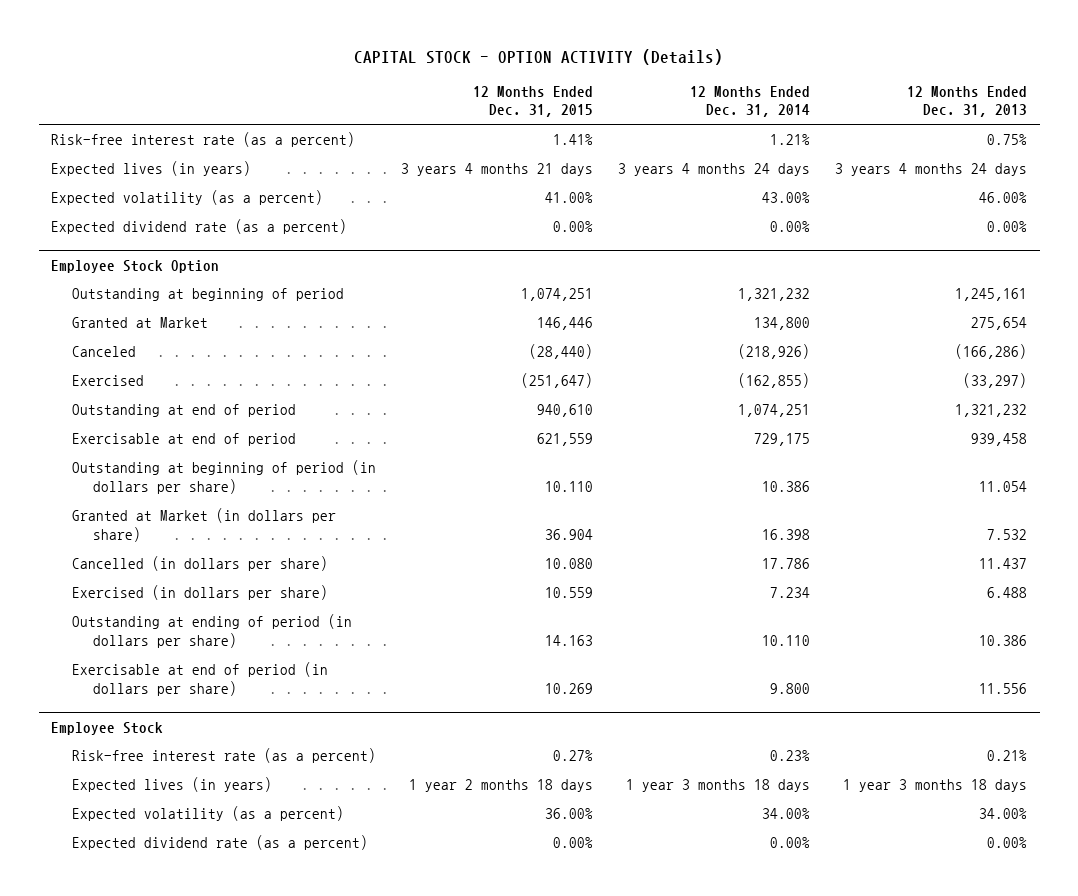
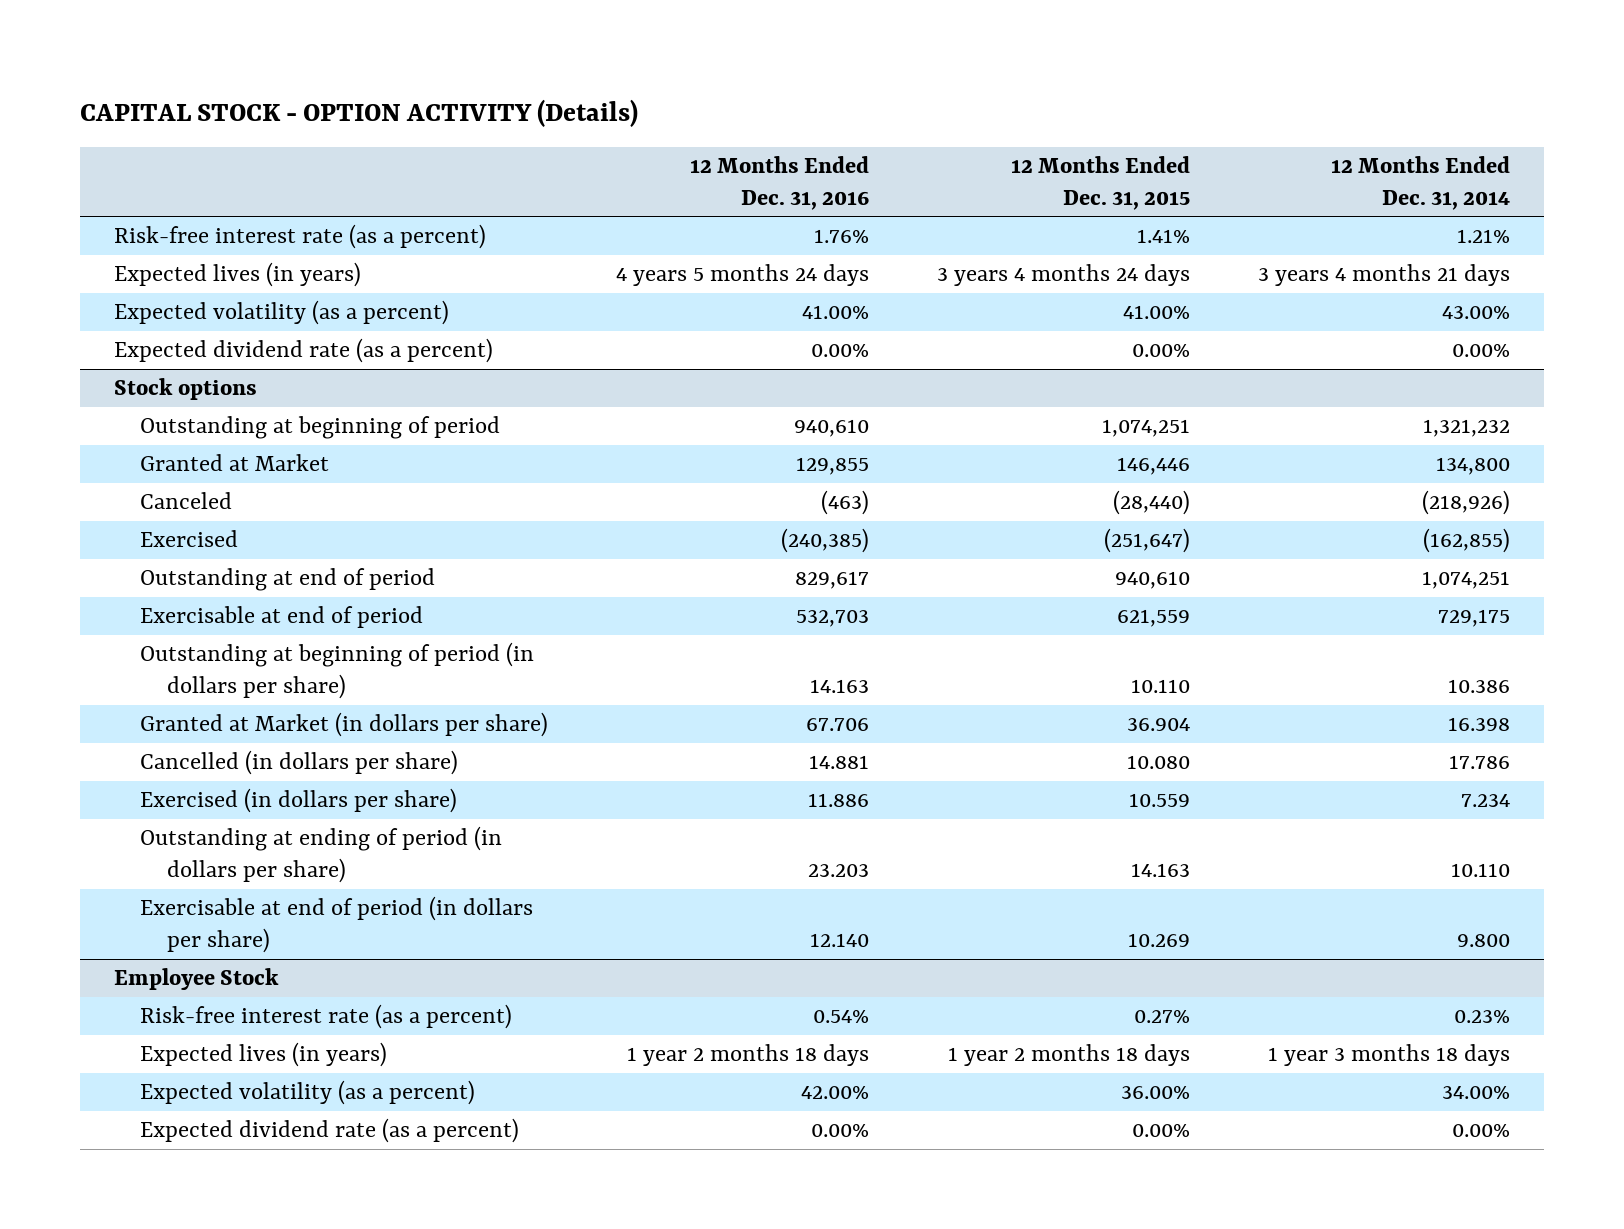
[907,85,1028,118] 12 Months Ended Dec. 31, 2013 -> none
none -> [690,156,870,210] 12 Months Ended Dec. 31, 2016
[401,163,594,177] 3 years 4 months 21 days -> [937,264,1191,287] 3 years 4 months 24 days
[618,163,811,177] 3 years 4 months 24 days -> [1258,264,1511,287] 3 years 4 months 21 days
[51,259,220,273] Employee Stock Option -> [113,378,257,401] Stock options

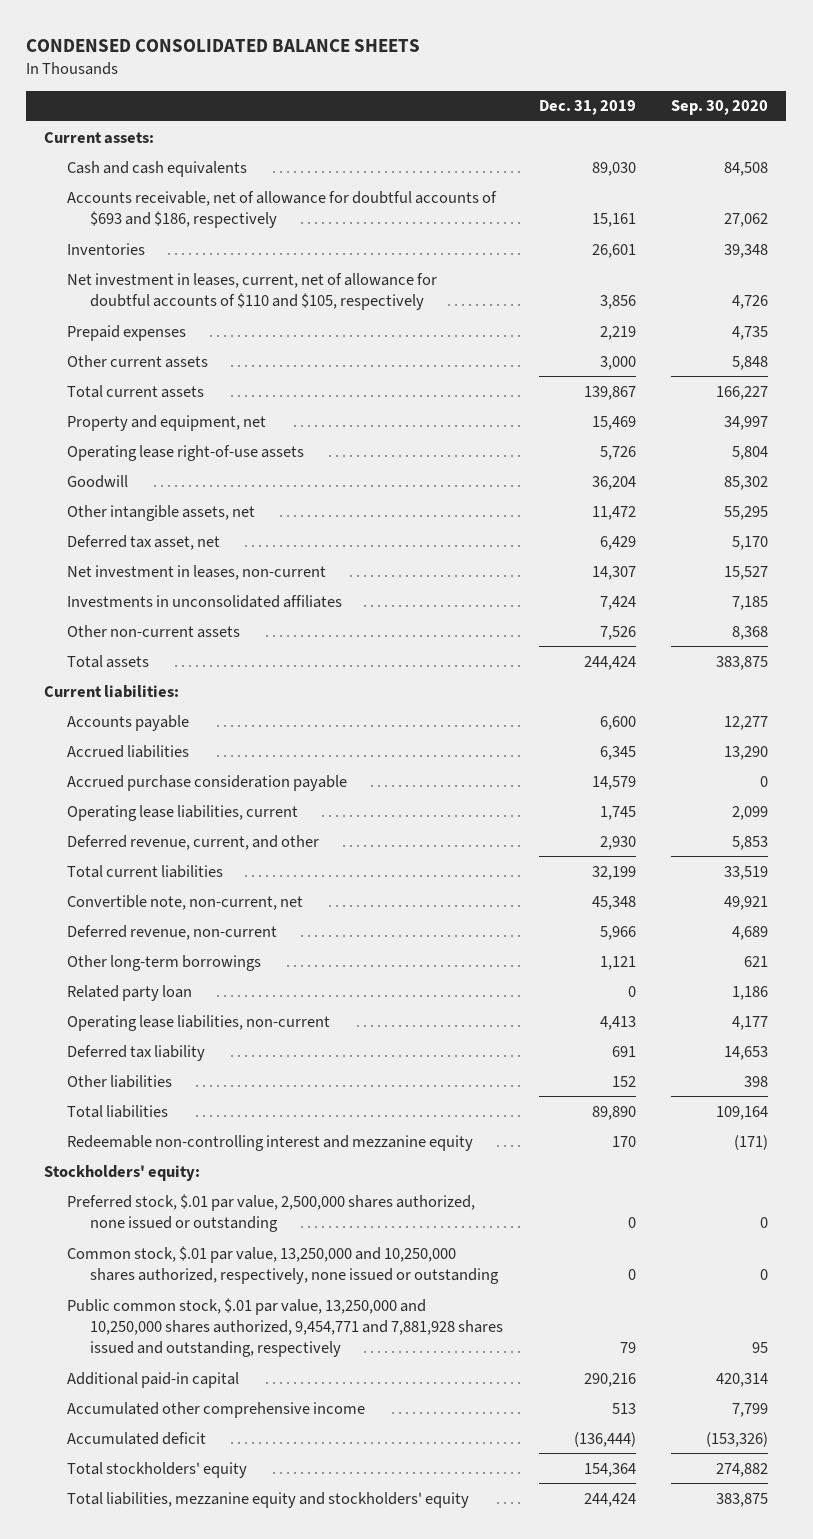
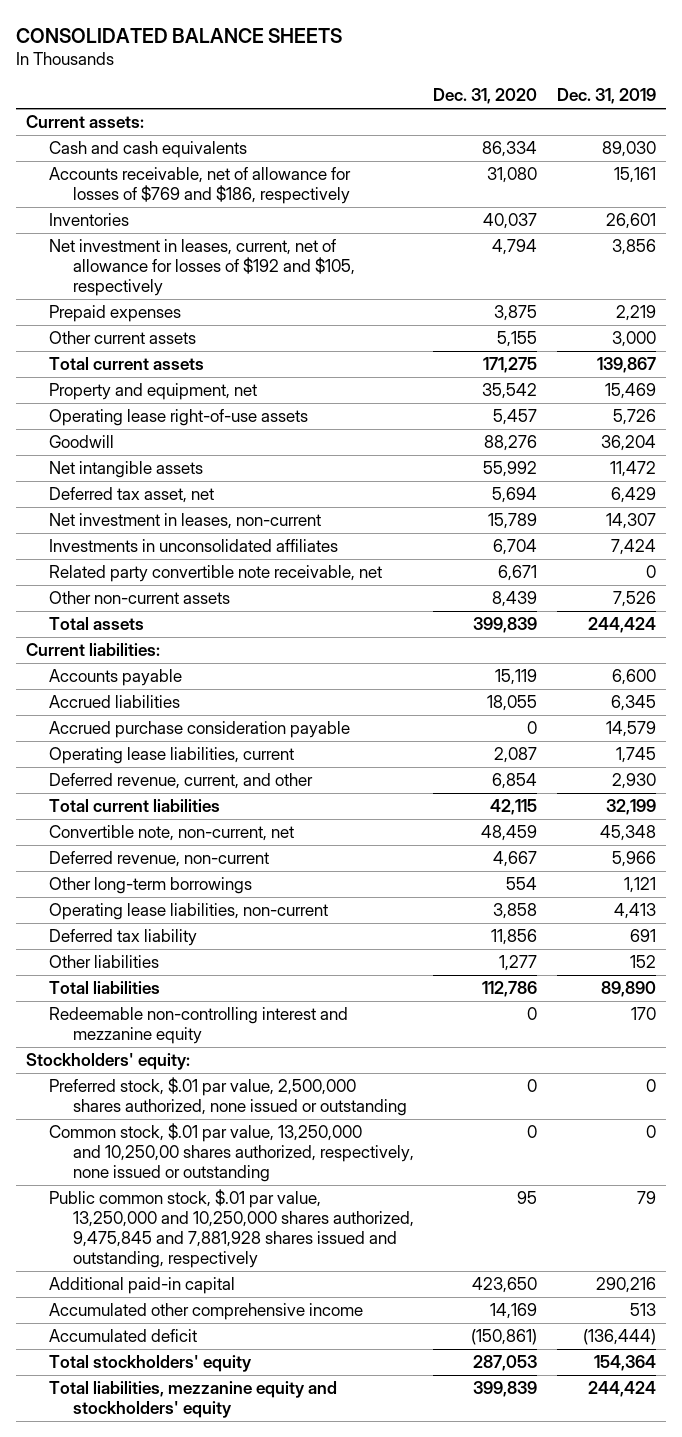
[26,38,421,52] CONDENSED CONSOLIDATED BALANCE SHEETS -> [16,27,343,43] CONSOLIDATED BALANCE SHEETS
[671,100,769,116] Sep. 30, 2020 -> none
none -> [433,88,538,105] Dec. 31, 2020
[67,190,498,228] Accounts receivable, net of allowance for doubtful accounts of $693 and $186, respectively -> [49,166,352,205] Accounts receivable, net of allowance for losses of $769 and $186, respectively
[67,272,438,310] Net investment in leases, current, net of allowance for doubtful accounts of $110 and $105, respectively -> [49,238,355,297] Net investment in leases, current, net of allowance for losses of $192 and $105, respectively
[67,504,256,521] Other intangible assets, net -> [49,460,204,478] Net intangible assets
none -> [49,564,383,582] Related party convertible note receivable, net
[67,984,193,1001] Related party loan -> none
[67,1245,500,1284] Common stock, $.01 par value, 13,250,000 and 10,250,000 shares authorized, respectively, none issued or outstanding -> [49,1122,414,1183] Common stock, $.01 par value, 13,250,000 and 10,250,00 shares authorized, respectively, none issued or outstanding
[67,1297,504,1358] Public common stock, $.01 par value, 13,250,000 and 10,250,000 shares authorized, 9,454,771 and 7,881,928 shares issued and outstanding, respectively -> [49,1188,414,1269] Public common stock, $.01 par value, 13,250,000 and 10,250,000 shares authorized, 9,475,845 and 7,881,928 shares issued and outstanding, respectively

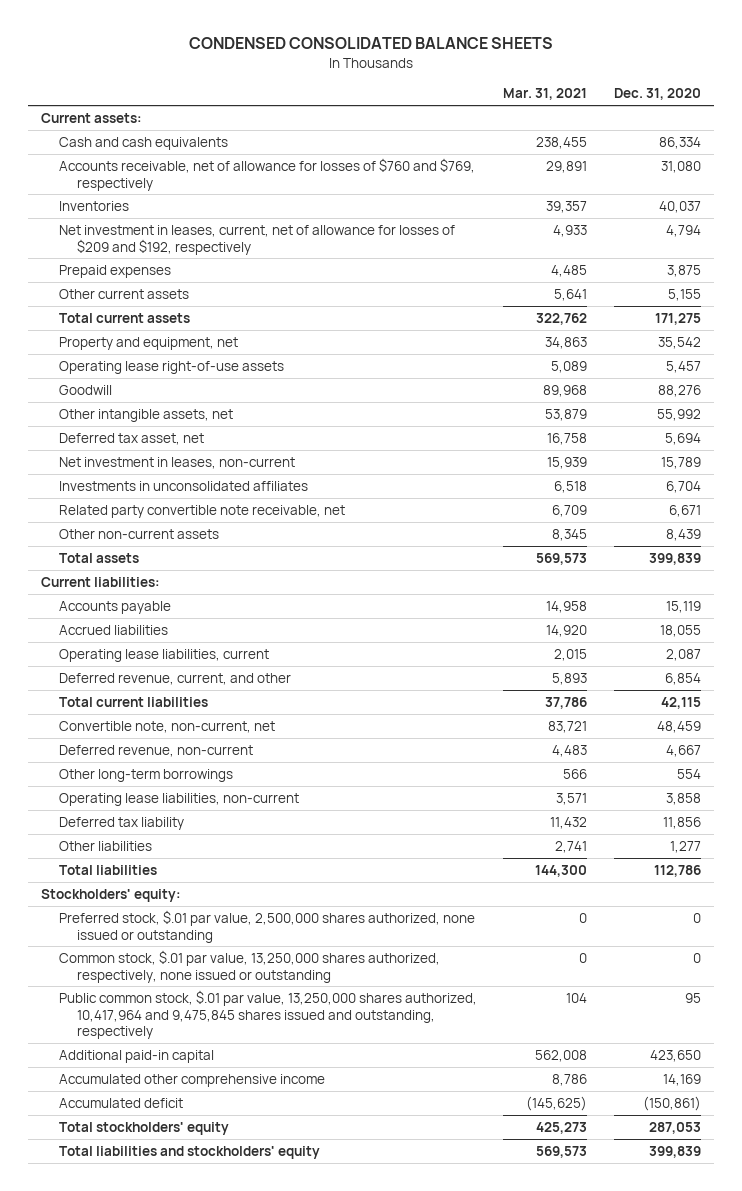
[16,27,343,43] CONSOLIDATED BALANCE SHEETS -> [189,37,554,50] CONDENSED CONSOLIDATED BALANCE SHEETS
[557,88,657,105] Dec. 31, 2019 -> none
none -> [503,88,588,101] Mar. 31, 2021
[49,166,352,205] Accounts receivable, net of allowance for losses of $769 and $186, respectively -> [58,157,475,191] Accounts receivable, net of allowance for losses of $760 and $769, respectively
[49,238,355,297] Net investment in leases, current, net of allowance for losses of $192 and $105, respectively -> [58,224,455,255] Net investment in leases, current, net of allowance for losses of $209 and $192, respectively
[49,460,204,478] Net intangible assets -> [58,408,233,422] Other intangible assets, net
[49,720,351,738] Accrued purchase consideration payable -> none
[49,1006,349,1045] Redeemable non-controlling interest and mezzanine equity -> none
[49,1122,414,1183] Common stock, $.01 par value, 13,250,000 and 10,250,00 shares authorized, respectively, none issued or outstanding -> [58,949,440,983] Common stock, $.01 par value, 13,250,000 shares authorized, respectively, none issued or outstanding
[49,1188,414,1269] Public common stock, $.01 par value, 13,250,000 and 10,250,000 shares authorized, 9,475,845 and 7,881,928 shares issued and outstanding, respectively -> [58,989,477,1040] Public common stock, $.01 par value, 13,250,000 shares authorized, 10,417,964 and 9,475,845 shares issued and outstanding, respectively
[49,1380,338,1419] Total liabilities, mezzanine equity and stockholders' equity -> [58,1145,320,1159] Total liabilities and stockholders' equity

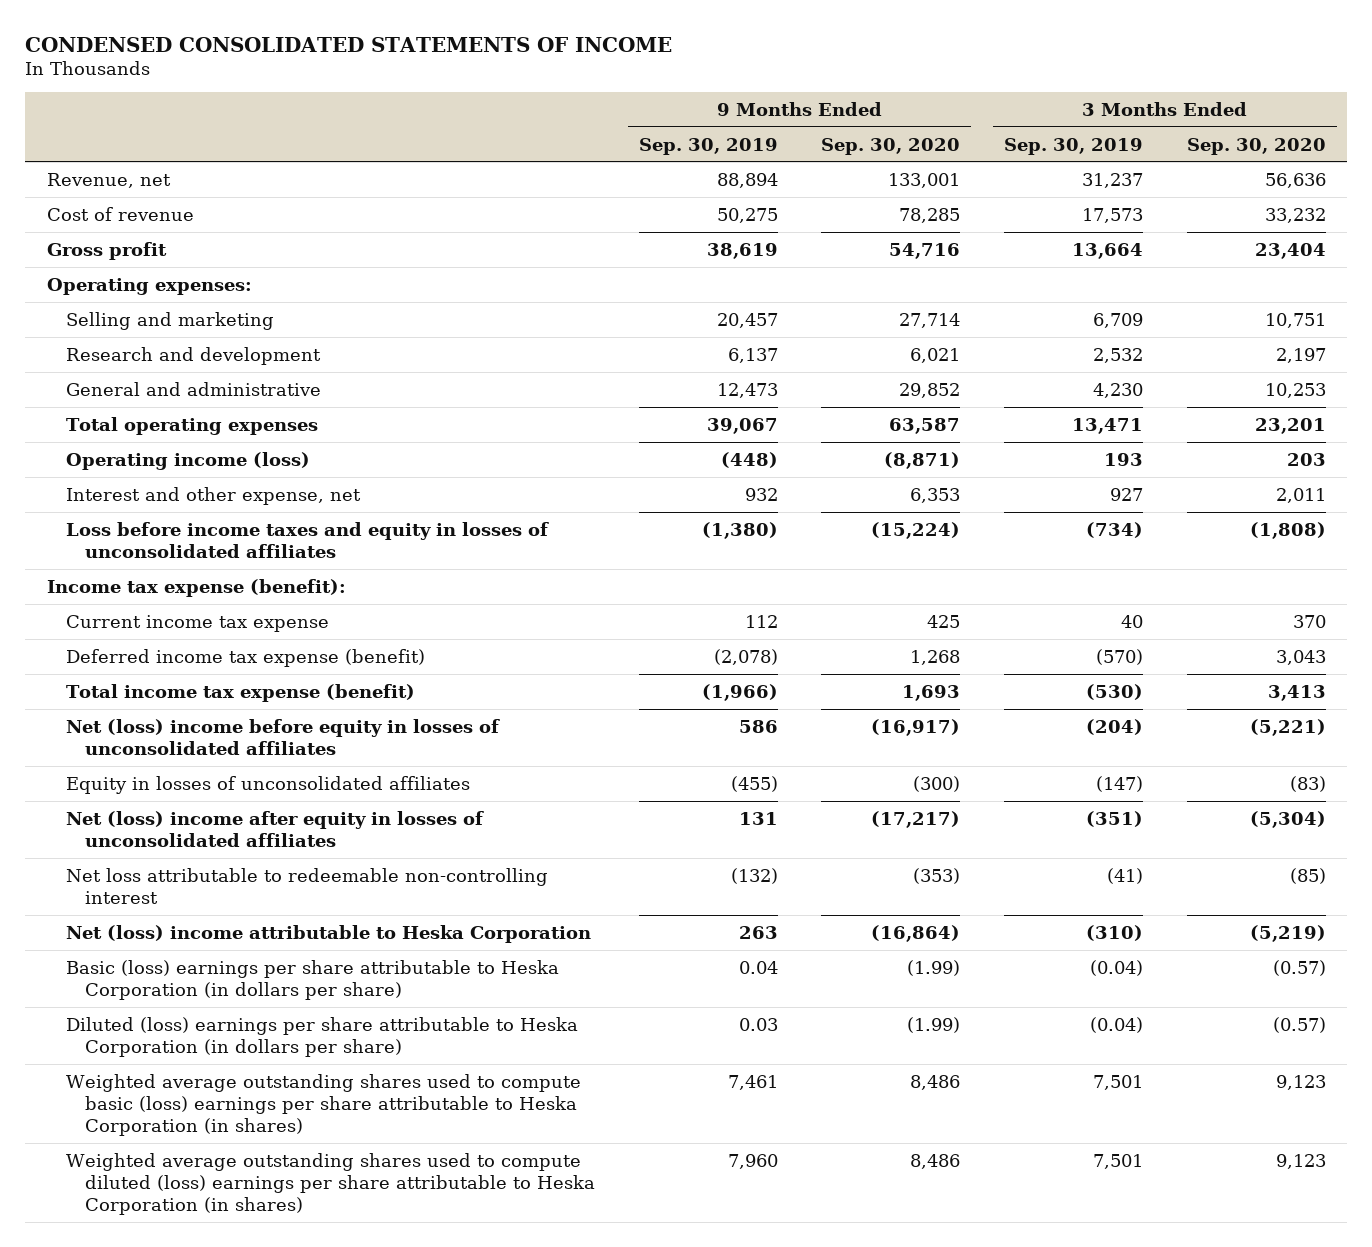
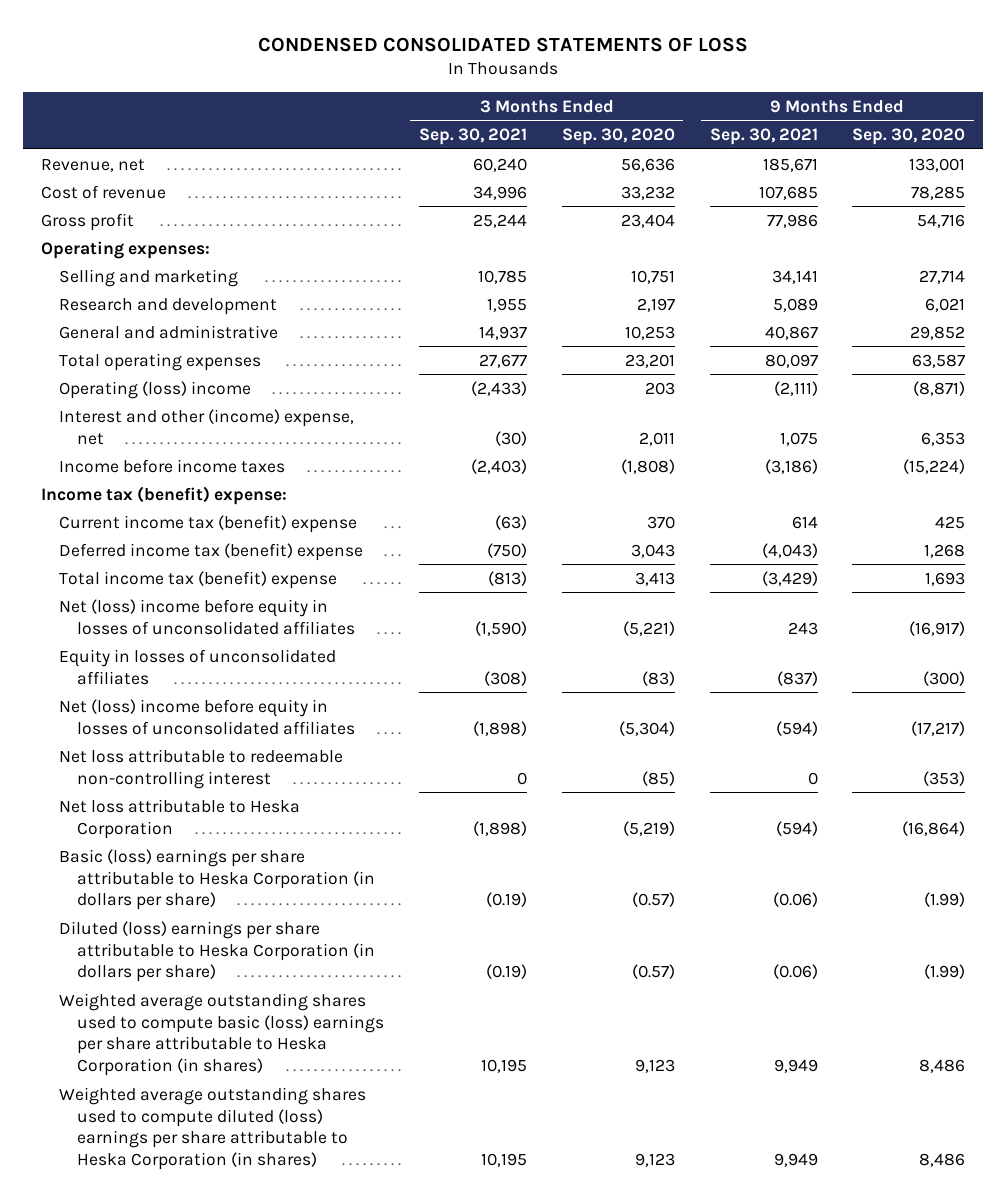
[24,36,672,52] CONDENSED CONSOLIDATED STATEMENTS OF INCOME -> [258,36,749,52] CONDENSED CONSOLIDATED STATEMENTS OF LOSS
[638,137,778,155] Sep. 30, 2019 -> none
[1004,137,1144,155] Sep. 30, 2019 -> none
none -> [418,128,527,146] Sep. 30, 2021
none -> [709,128,818,146] Sep. 30, 2021
[65,451,310,470] Operating income (loss) -> [58,380,251,399] Operating (loss) income
[65,486,361,505] Interest and other expense, net -> [58,408,354,445] Interest and other (income) expense, net
[65,521,549,558] Loss before income taxes and equity in losses of unconsolidated affiliates -> [58,458,285,473] Income before income taxes
[46,578,346,597] Income tax expense (benefit): -> [40,485,287,505] Income tax (benefit) expense:
[65,614,329,632] Current income tax expense -> [58,514,357,533] Current income tax (benefit) expense
[65,648,425,667] Deferred income tax expense (benefit) -> [58,542,363,561] Deferred income tax (benefit) expense
[65,683,415,702] Total income tax expense (benefit) -> [58,570,337,589] Total income tax (benefit) expense
[65,810,484,847] Net (loss) income after equity in losses of unconsolidated affiliates -> [58,698,355,735] Net (loss) income before equity in losses of unconsolidated affiliates
[65,924,591,943] Net (loss) income attributable to Heska Corporation -> [58,798,300,839] Net loss attributable to Heska Corporation

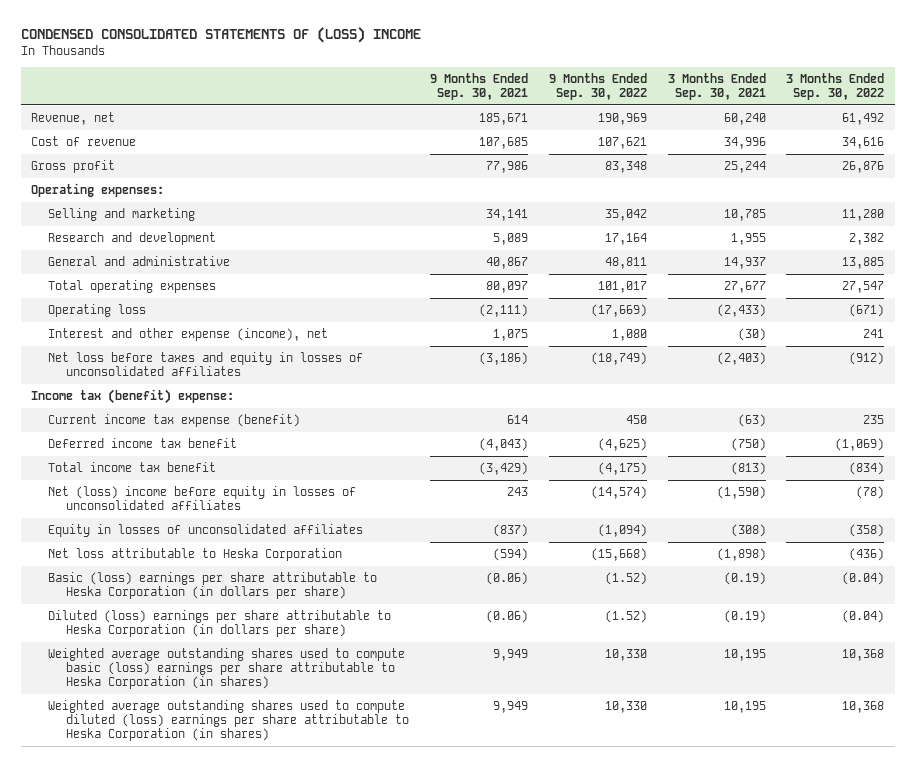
[258,36,749,52] CONDENSED CONSOLIDATED STATEMENTS OF LOSS -> [20,27,421,44] CONDENSED CONSOLIDATED STATEMENTS OF (LOSS) INCOME
[561,128,675,146] Sep. 30, 2020 -> none
[852,128,966,146] Sep. 30, 2020 -> none
none -> [548,72,647,101] 9 Months Ended Sep. 30, 2022
none -> [786,72,885,101] 3 Months Ended Sep. 30, 2022
[58,380,251,399] Operating (loss) income -> [48,303,147,317] Operating loss
[58,408,354,445] Interest and other (income) expense, net -> [48,327,329,341] Interest and other expense (income), net
[58,458,285,473] Income before income taxes -> [48,351,364,377] Net loss before taxes and equity in losses of unconsolidated affiliates
[58,514,357,533] Current income tax (benefit) expense -> [48,413,301,427] Current income tax expense (benefit)
[58,542,363,561] Deferred income tax (benefit) expense -> [48,437,238,448] Deferred income tax benefit
[58,570,337,589] Total income tax (benefit) expense -> [48,461,217,472] Total income tax benefit
[58,698,355,735] Net (loss) income before equity in losses of unconsolidated affiliates -> none
[58,748,343,789] Net loss attributable to redeemable non-controlling interest -> none

